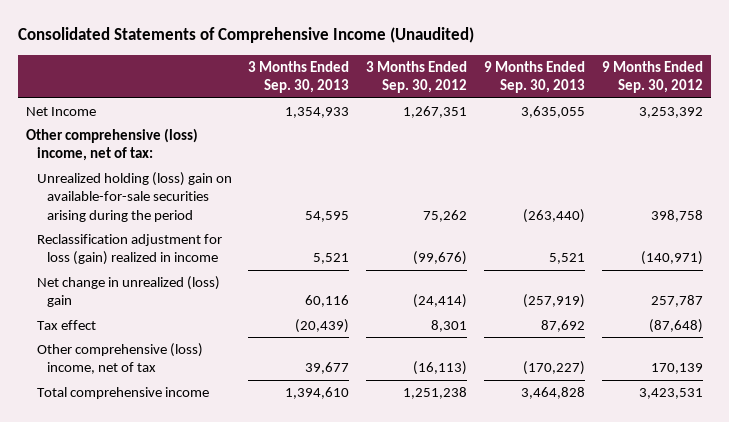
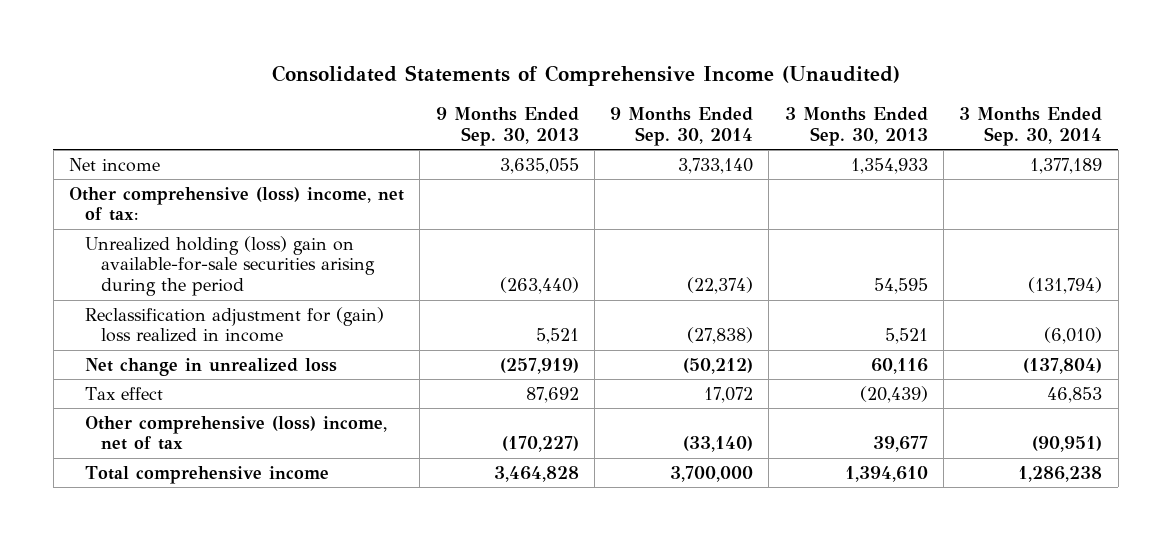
[366,60,468,94] 3 Months Ended Sep. 30, 2012 -> none
[601,60,703,94] 9 Months Ended Sep. 30, 2012 -> none
none -> [610,107,754,146] 9 Months Ended Sep. 30, 2014
none -> [959,107,1103,146] 3 Months Ended Sep. 30, 2014
[25,106,96,116] Net Income -> [69,157,161,172] Net income
[36,233,222,266] Reclassification adjustment for loss (gain) realized in income -> [85,306,385,343] Reclassification adjustment for (gain) loss realized in income
[36,275,220,308] Net change in unrealized (loss) gain -> [85,357,338,376] Net change in unrealized loss

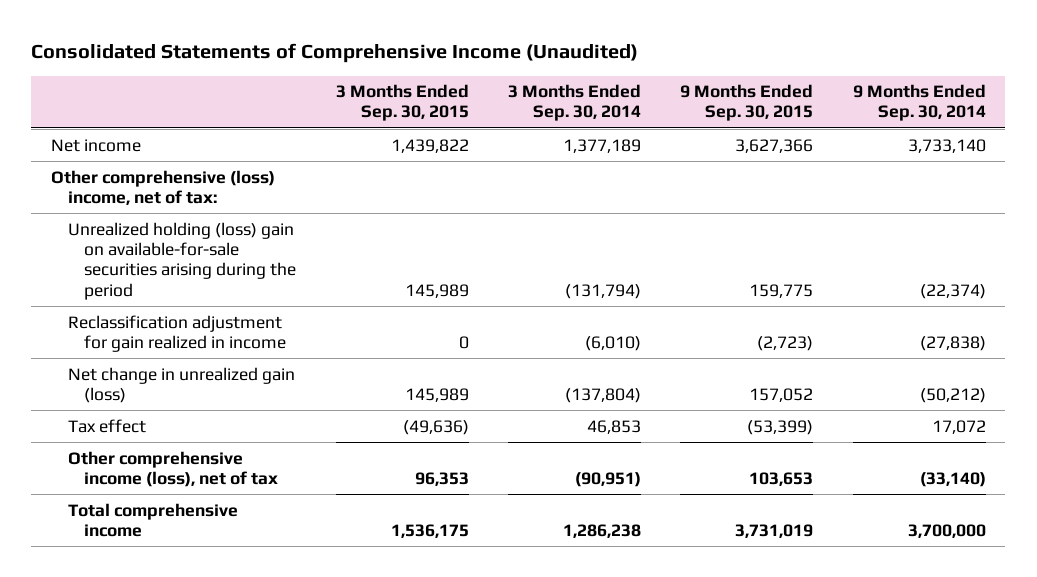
[435,107,579,146] 9 Months Ended Sep. 30, 2013 -> none
[784,107,928,146] 3 Months Ended Sep. 30, 2013 -> none
none -> [335,84,469,122] 3 Months Ended Sep. 30, 2015
none -> [680,84,814,122] 9 Months Ended Sep. 30, 2015
[85,306,385,343] Reclassification adjustment for (gain) loss realized in income -> [67,314,287,352] Reclassification adjustment for gain realized in income
[85,357,338,376] Net change in unrealized loss -> [67,366,295,403] Net change in unrealized gain (loss)
[85,415,388,451] Other comprehensive (loss) income, net of tax -> [67,450,279,487] Other comprehensive income (loss), net of tax

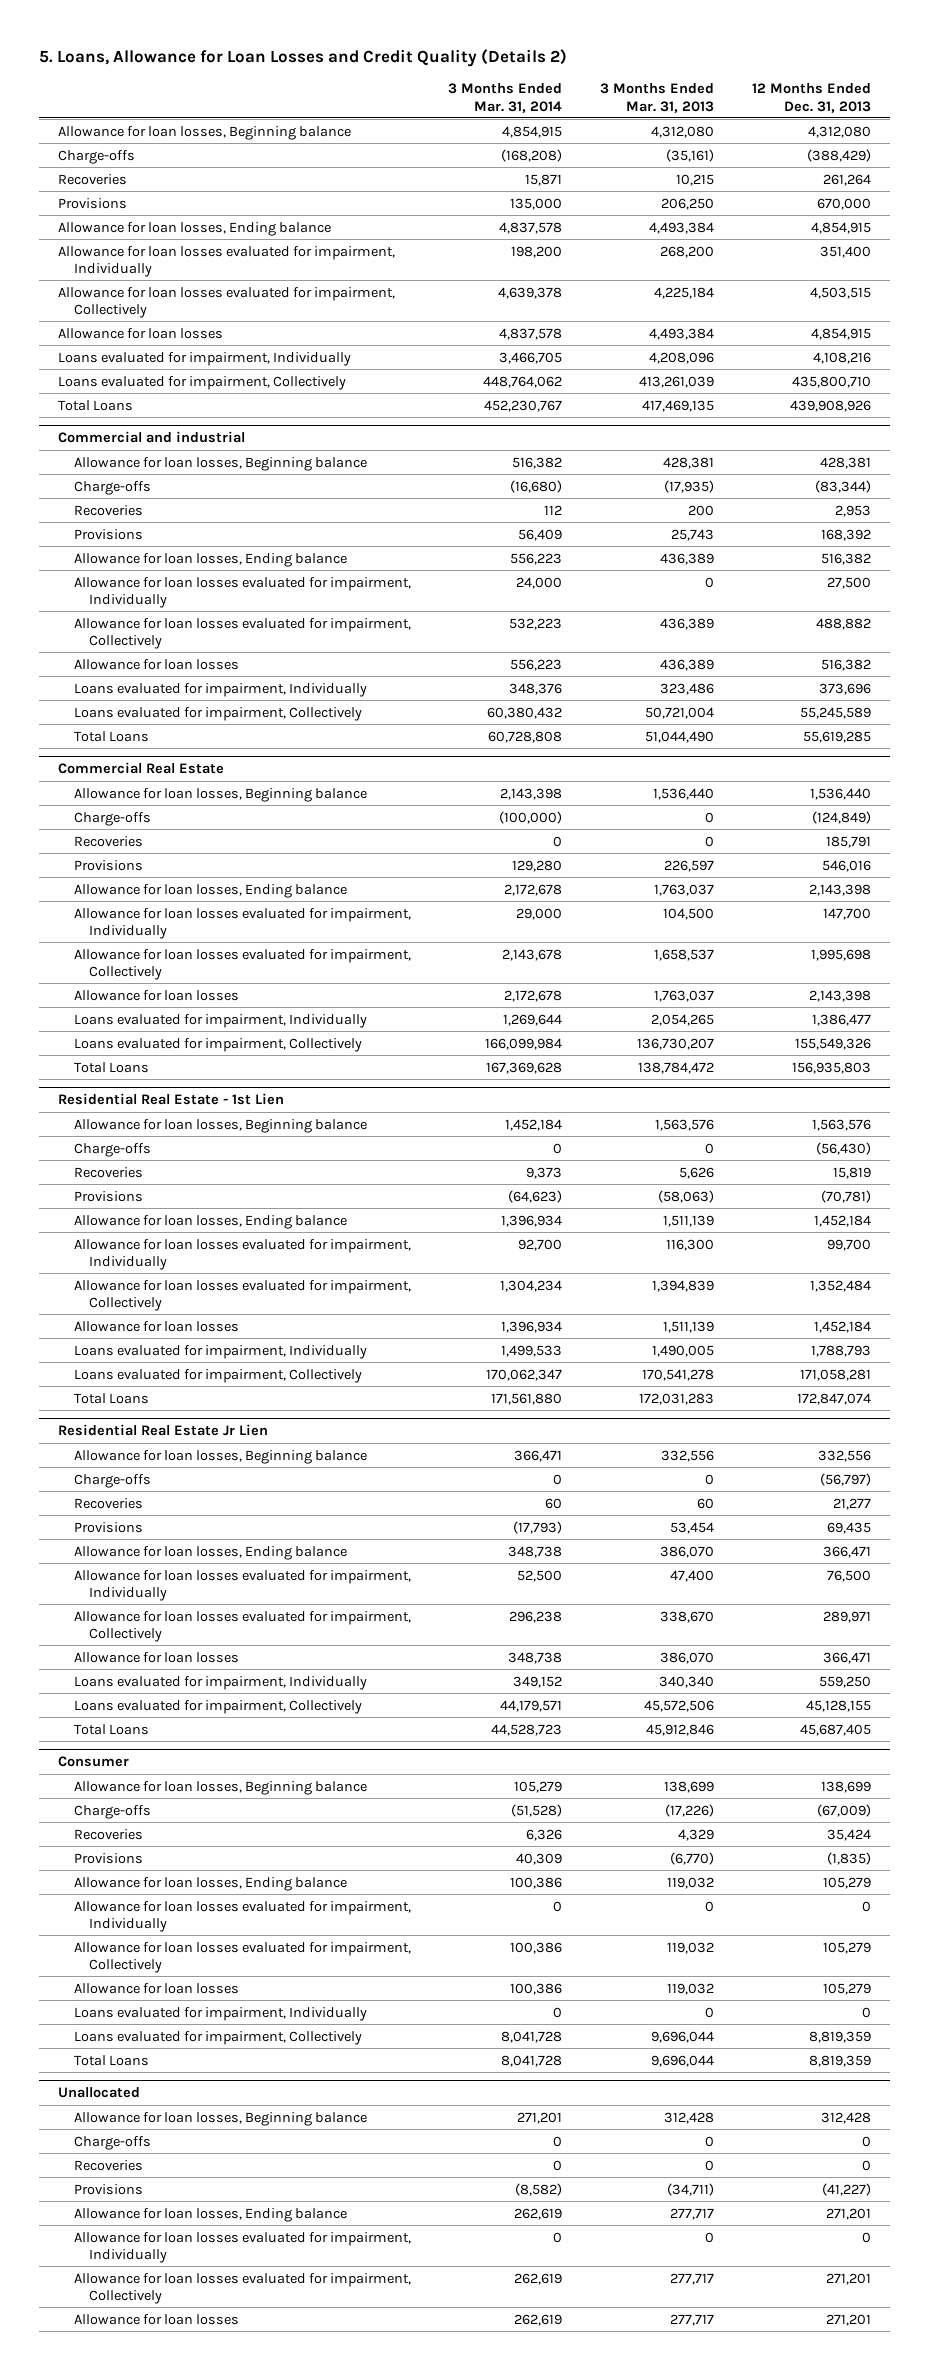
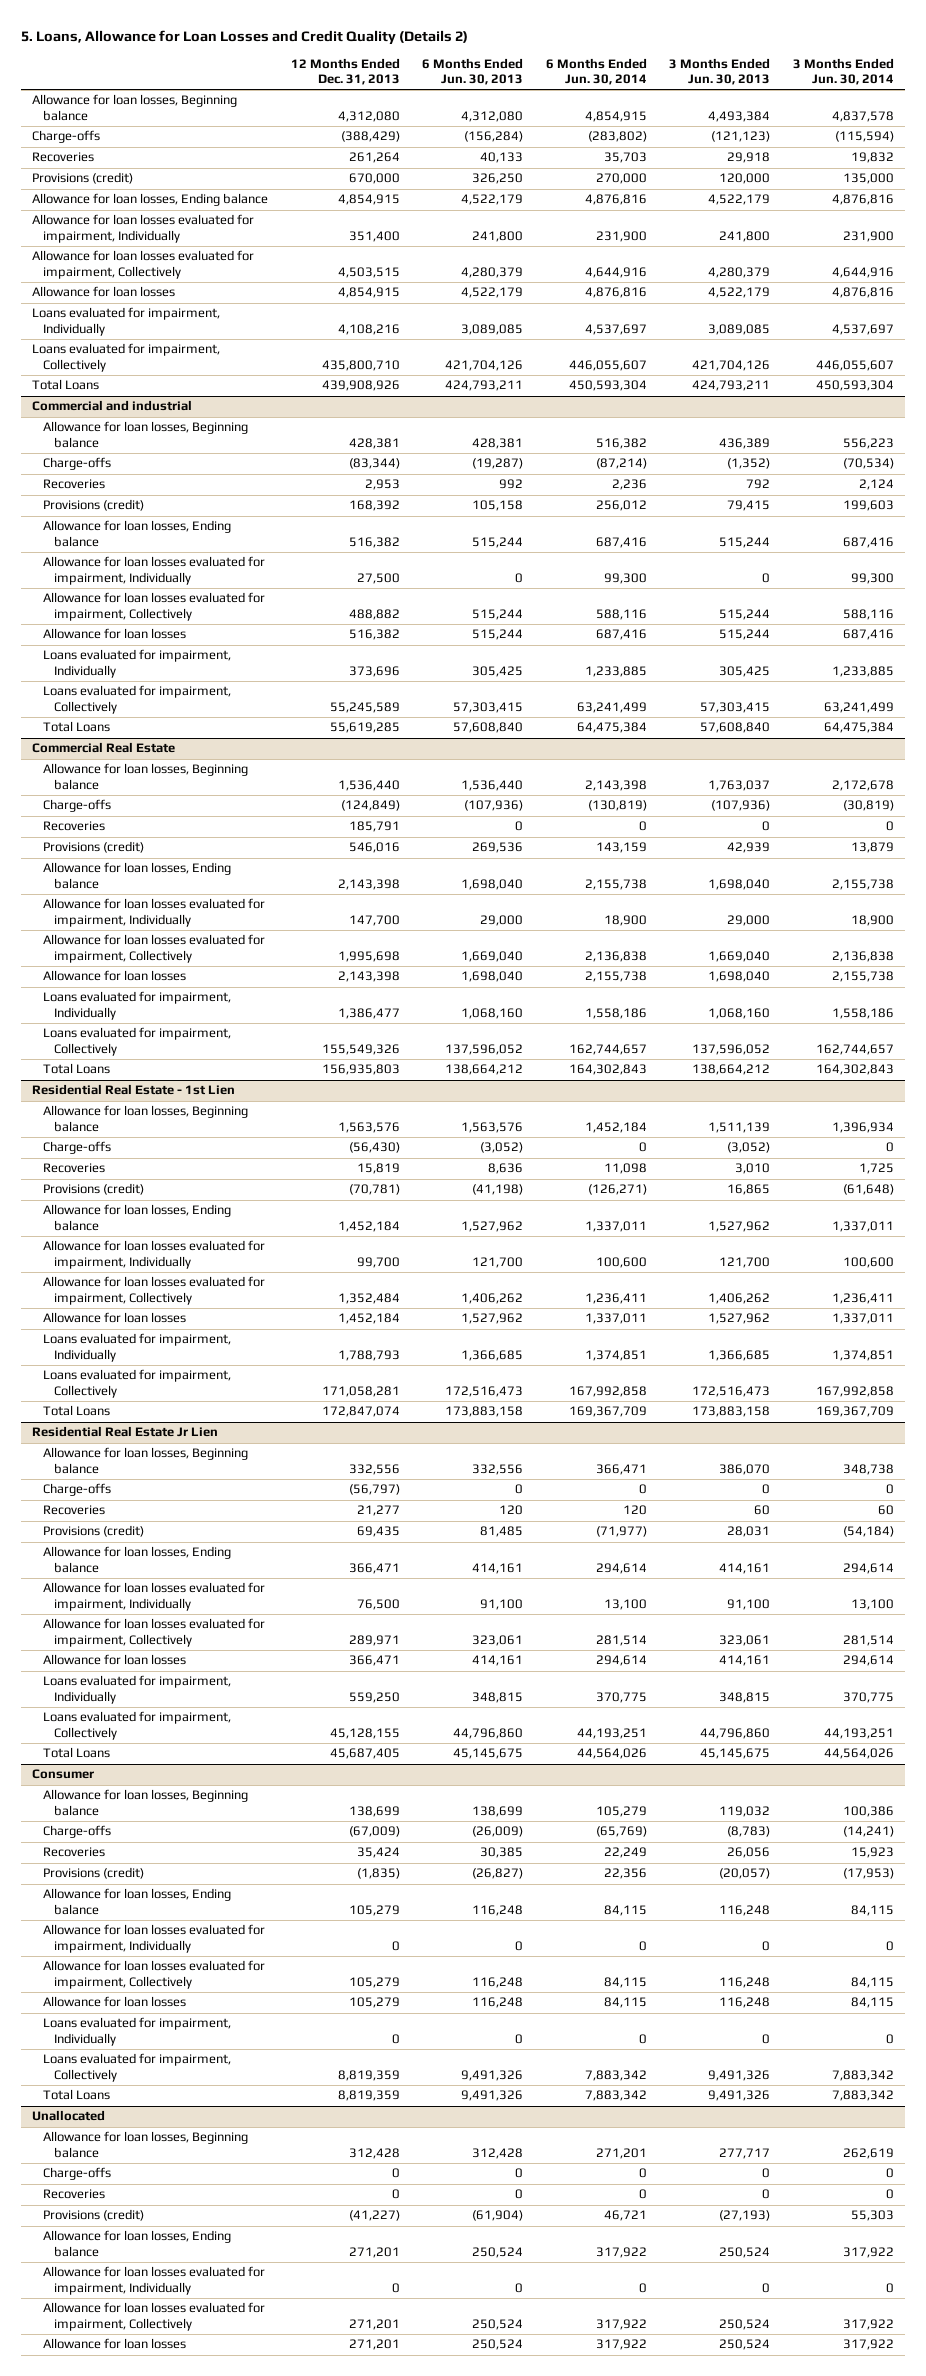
[448,83,563,113] 3 Months Ended Mar. 31, 2014 -> none
[600,83,715,113] 3 Months Ended Mar. 31, 2013 -> none
none -> [422,58,524,86] 6 Months Ended Jun. 30, 2013
none -> [545,58,647,86] 6 Months Ended Jun. 30, 2014
none -> [669,58,771,86] 3 Months Ended Jun. 30, 2013
none -> [792,58,894,86] 3 Months Ended Jun. 30, 2014
[58,197,128,209] Provisions -> [32,172,134,185] Provisions (credit)
[73,528,143,540] Provisions -> [43,499,145,512] Provisions (credit)
[73,859,143,871] Provisions -> [43,841,145,854] Provisions (credit)
[73,1190,143,1202] Provisions -> [43,1183,145,1196] Provisions (credit)
[73,1521,143,1533] Provisions -> [43,1525,145,1538] Provisions (credit)
[73,1852,143,1864] Provisions -> [43,1867,145,1880] Provisions (credit)
[73,2183,143,2195] Provisions -> [43,2209,145,2222] Provisions (credit)

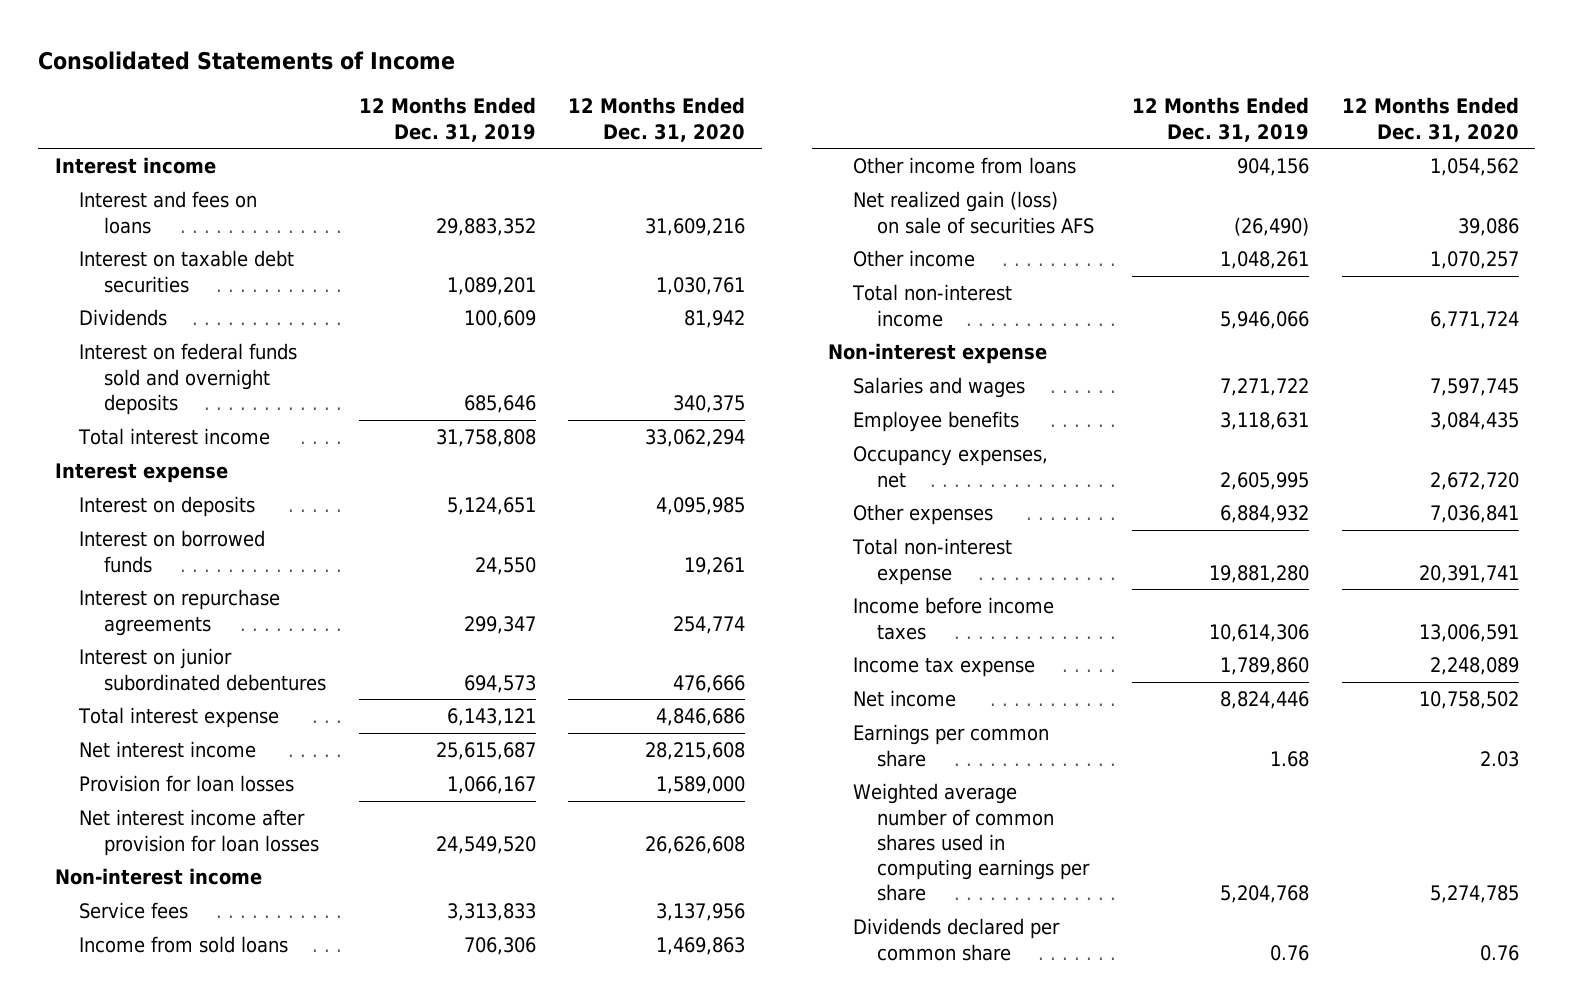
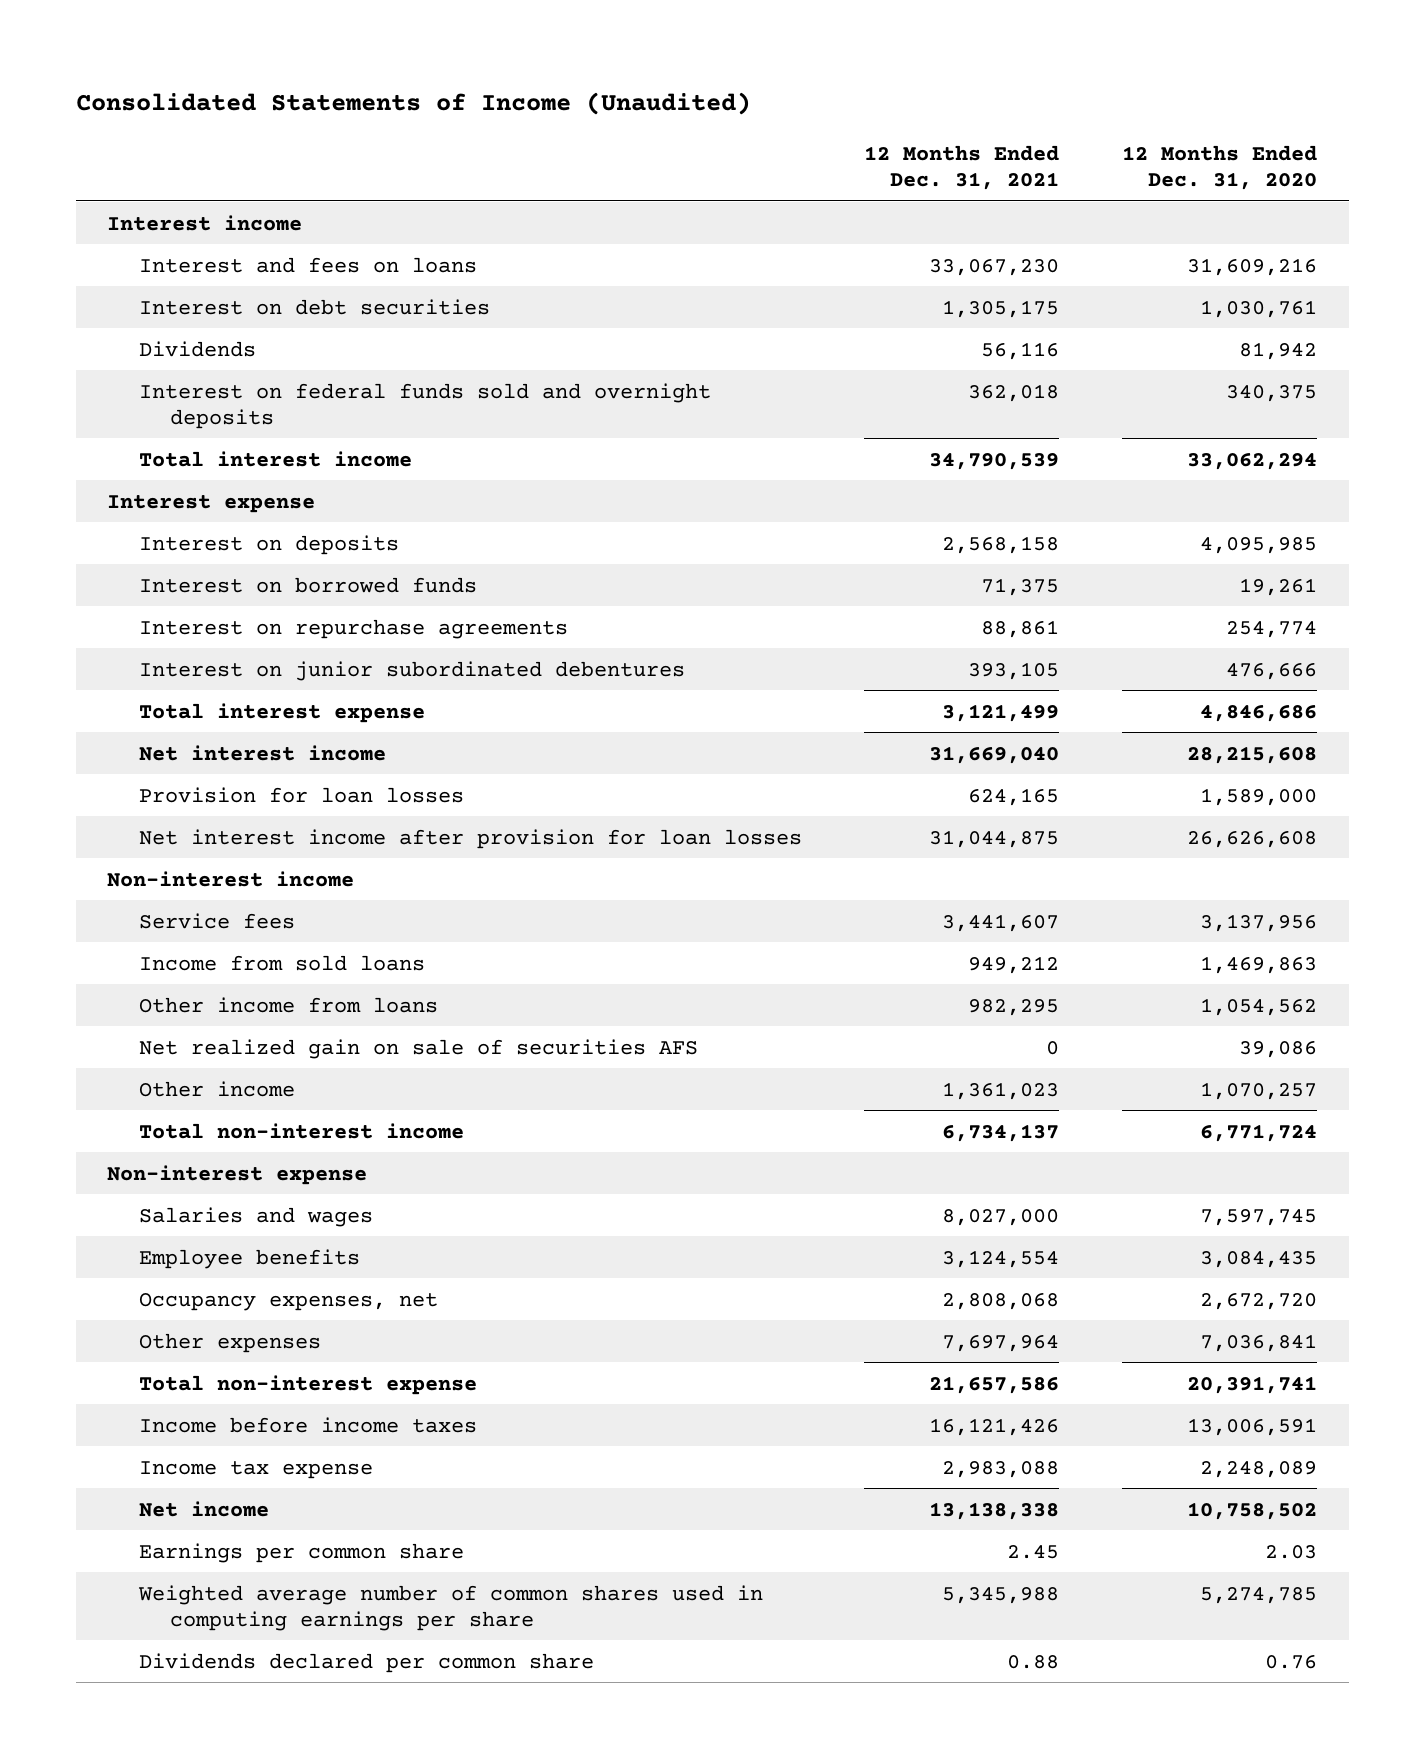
[38,51,456,71] Consolidated Statements of Income -> [75,92,751,116] Consolidated Statements of Income (Unaudited)
[358,97,536,142] 12 Months Ended Dec. 31, 2019 -> none
none -> [864,144,1060,190] 12 Months Ended Dec. 31, 2021
[79,250,295,293] Interest on taxable debt securities -> [138,298,490,315] Interest on debt securities
[852,191,1095,234] Net realized gain (loss) on sale of securities AFS -> [138,1038,698,1059] Net realized gain on sale of securities AFS

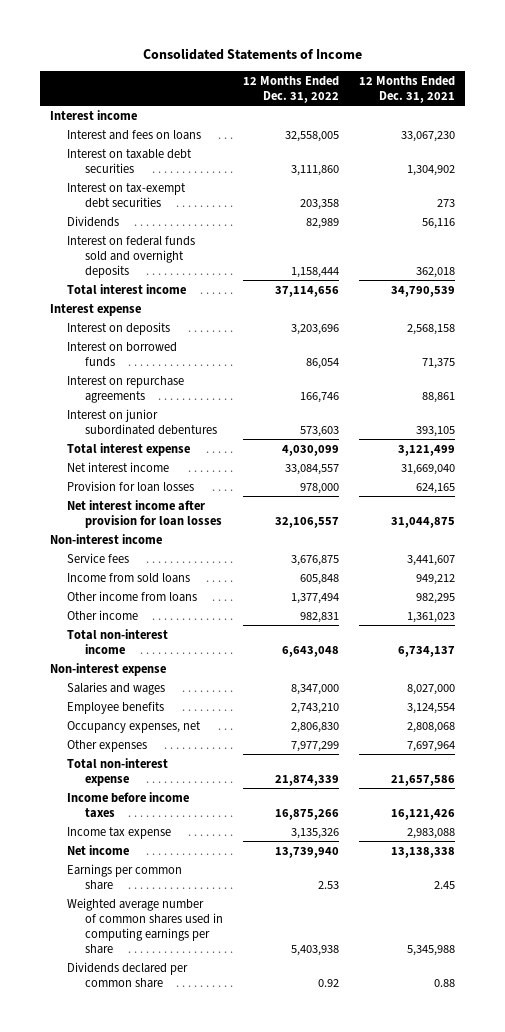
[75,92,751,116] Consolidated Statements of Income (Unaudited) -> [142,47,362,60] Consolidated Statements of Income
[1122,144,1318,190] 12 Months Ended Dec. 31, 2020 -> none
none -> [242,75,339,103] 12 Months Ended Dec. 31, 2022
[138,298,490,315] Interest on debt securities -> [67,148,193,173] Interest on taxable debt securities
[942,299,1060,318] 1,305,175 -> [407,164,456,176] 1,304,902
none -> [67,182,187,208] Interest on tax-exempt debt securities
[138,1038,698,1059] Net realized gain on sale of securities AFS -> none

